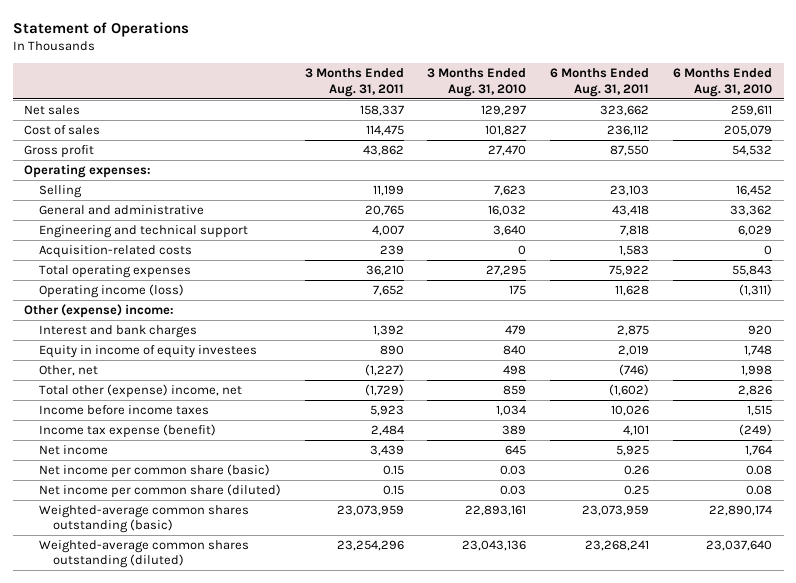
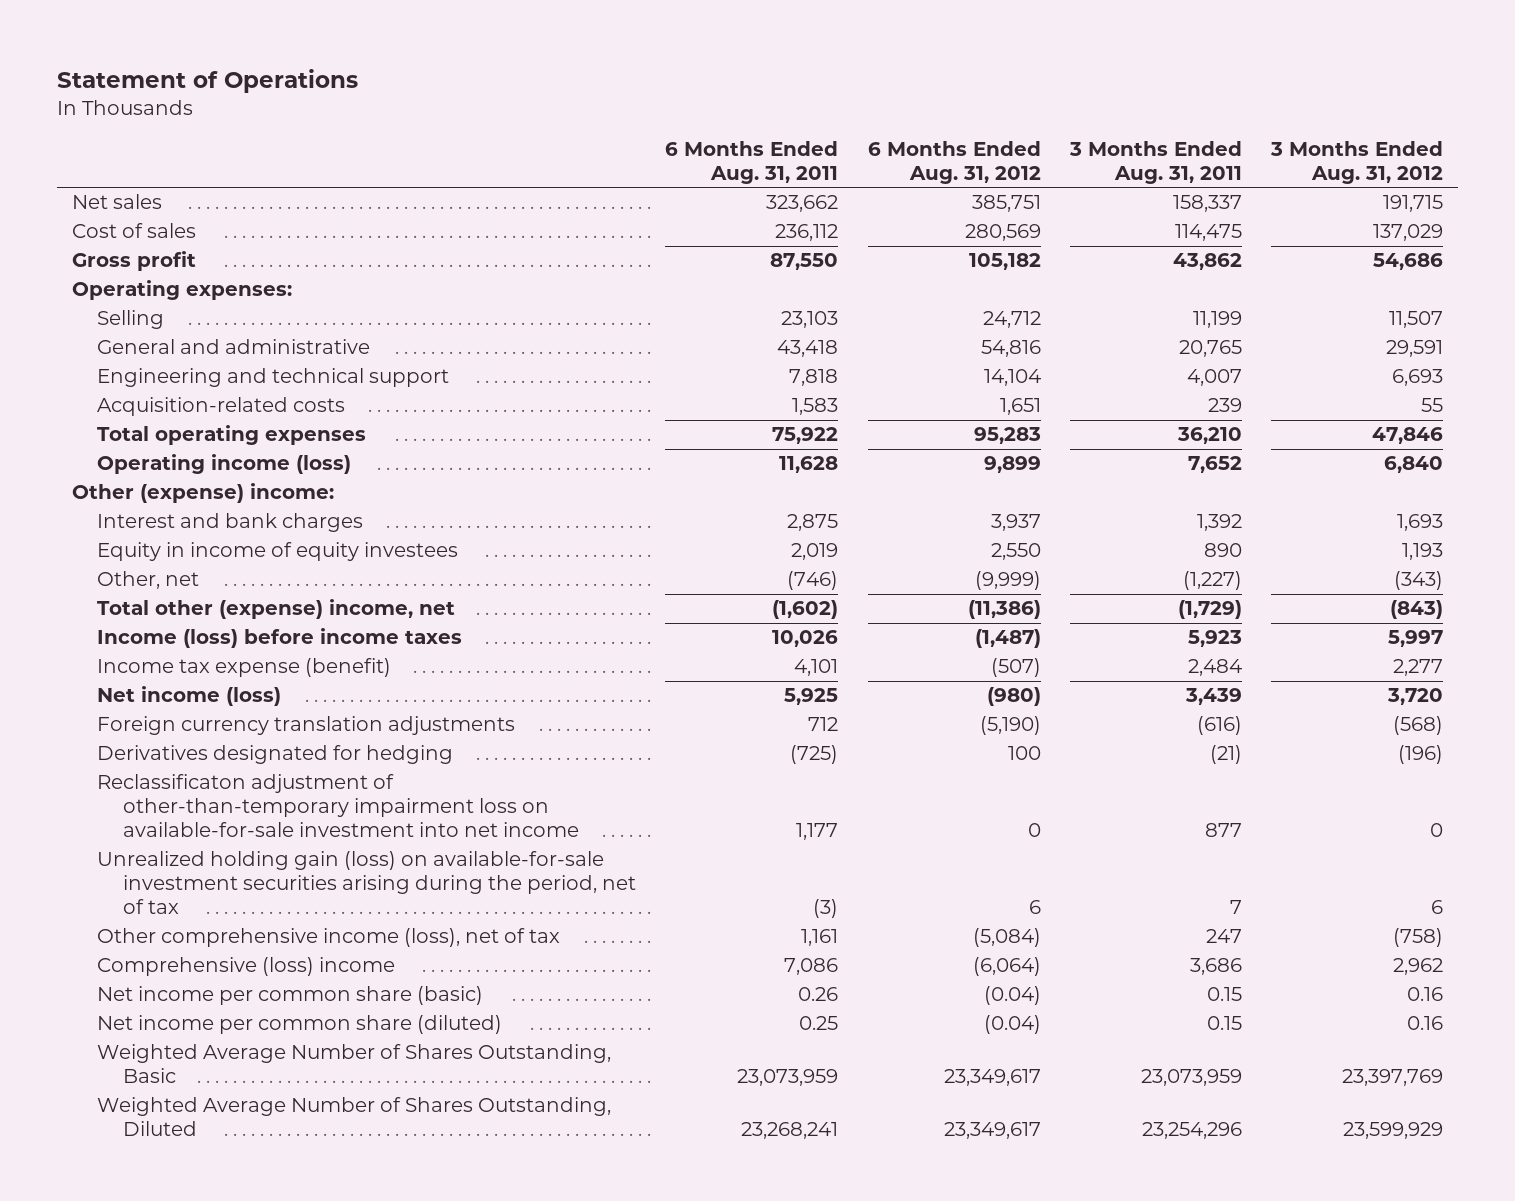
[427,68,527,97] 3 Months Ended Aug. 31, 2010 -> none
[672,68,772,97] 6 Months Ended Aug. 31, 2010 -> none
none -> [867,140,1041,184] 6 Months Ended Aug. 31, 2012
none -> [1270,140,1444,184] 3 Months Ended Aug. 31, 2012
[38,405,209,416] Income before income taxes -> [97,628,463,649] Income (loss) before income taxes
[38,445,108,456] Net income -> [97,686,282,707] Net income (loss)
none -> [97,716,516,736] Foreign currency translation adjustments
none -> [97,745,454,765] Derivatives designated for hedging
none -> [97,774,580,838] Reclassificaton adjustment of other-than-temporary impairment loss on available-for-sale investment into net income
none -> [97,851,637,915] Unrealized holding gain (loss) on available-for-sale investment securities arising during the period, net of tax
none -> [97,928,561,948] Other comprehensive income (loss), net of tax
none -> [97,957,396,977] Comprehensive (loss) income
[38,505,249,534] Weighted-average common shares outstanding (basic) -> [97,1044,612,1084] Weighted Average Number of Shares Outstanding, Basic
[38,540,249,569] Weighted-average common shares outstanding (diluted) -> [97,1097,612,1137] Weighted Average Number of Shares Outstanding, Diluted

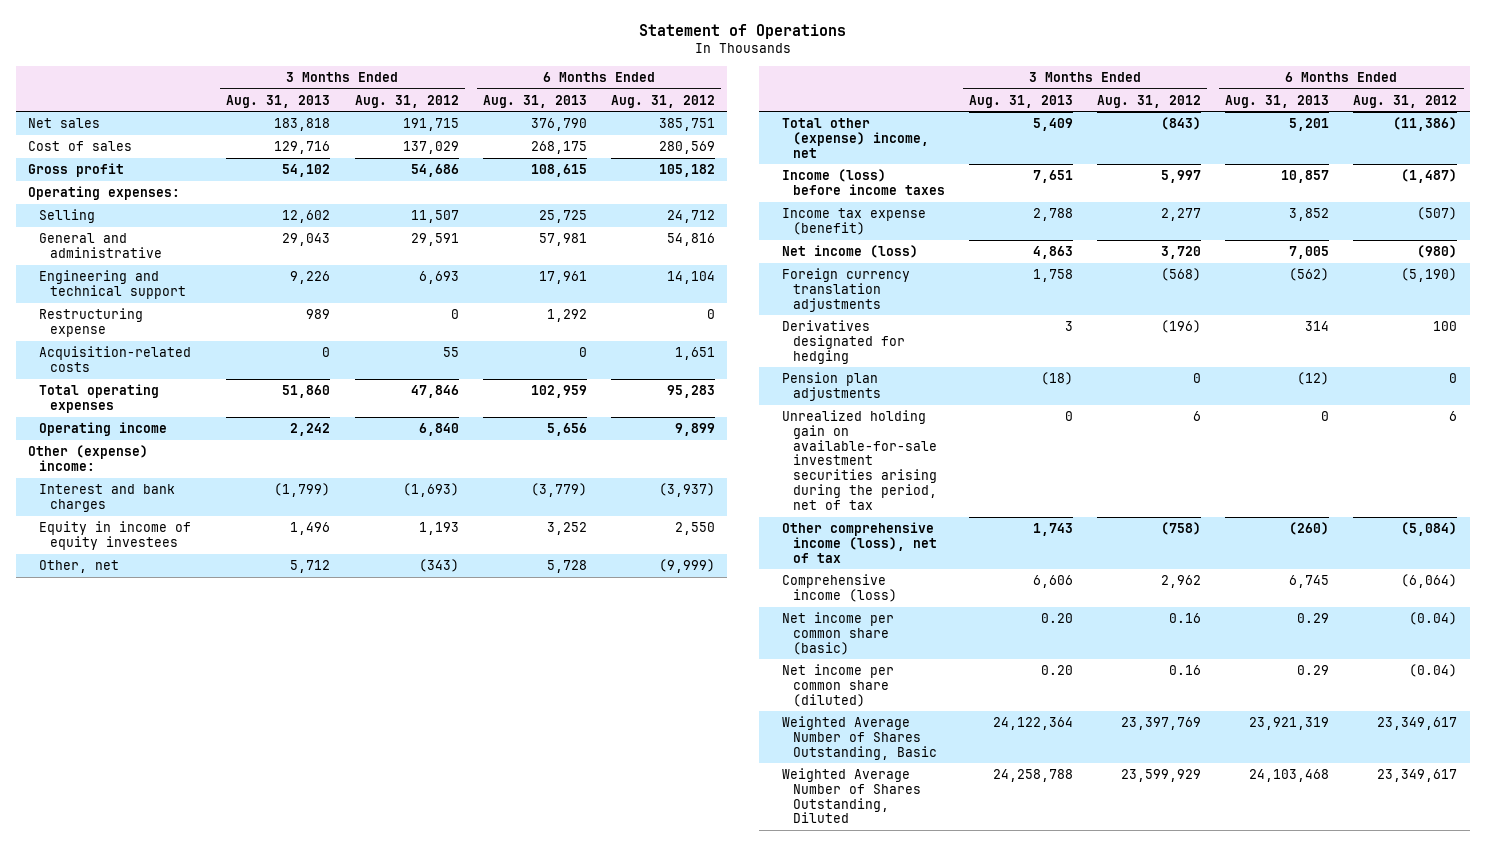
[665,140,839,184] 6 Months Ended Aug. 31, 2011 -> none
[1068,140,1242,184] 3 Months Ended Aug. 31, 2011 -> none
none -> [226,94,331,108] Aug. 31, 2013
none -> [482,94,587,108] Aug. 31, 2013
none -> [39,308,144,337] Restructuring expense
[97,454,352,475] Operating income (loss) -> [39,422,168,437] Operating income
[990,514,1041,532] 3,937 -> [659,483,716,498] (3,937)
[1397,514,1444,532] 1,693 -> [402,483,459,498] (1,693)
[97,774,580,838] Reclassificaton adjustment of other-than-temporary impairment loss on available-for-sale investment into net income -> none
none -> [781,372,881,401] Pension plan adjustments
[97,851,637,915] Unrealized holding gain (loss) on available-for-sale investment securities arising during the period, net of tax -> [781,410,937,510] Unrealized holding gain on available-for-sale investment securities arising during the period, net of tax
[97,957,396,977] Comprehensive (loss) income -> [781,574,897,602] Comprehensive income (loss)

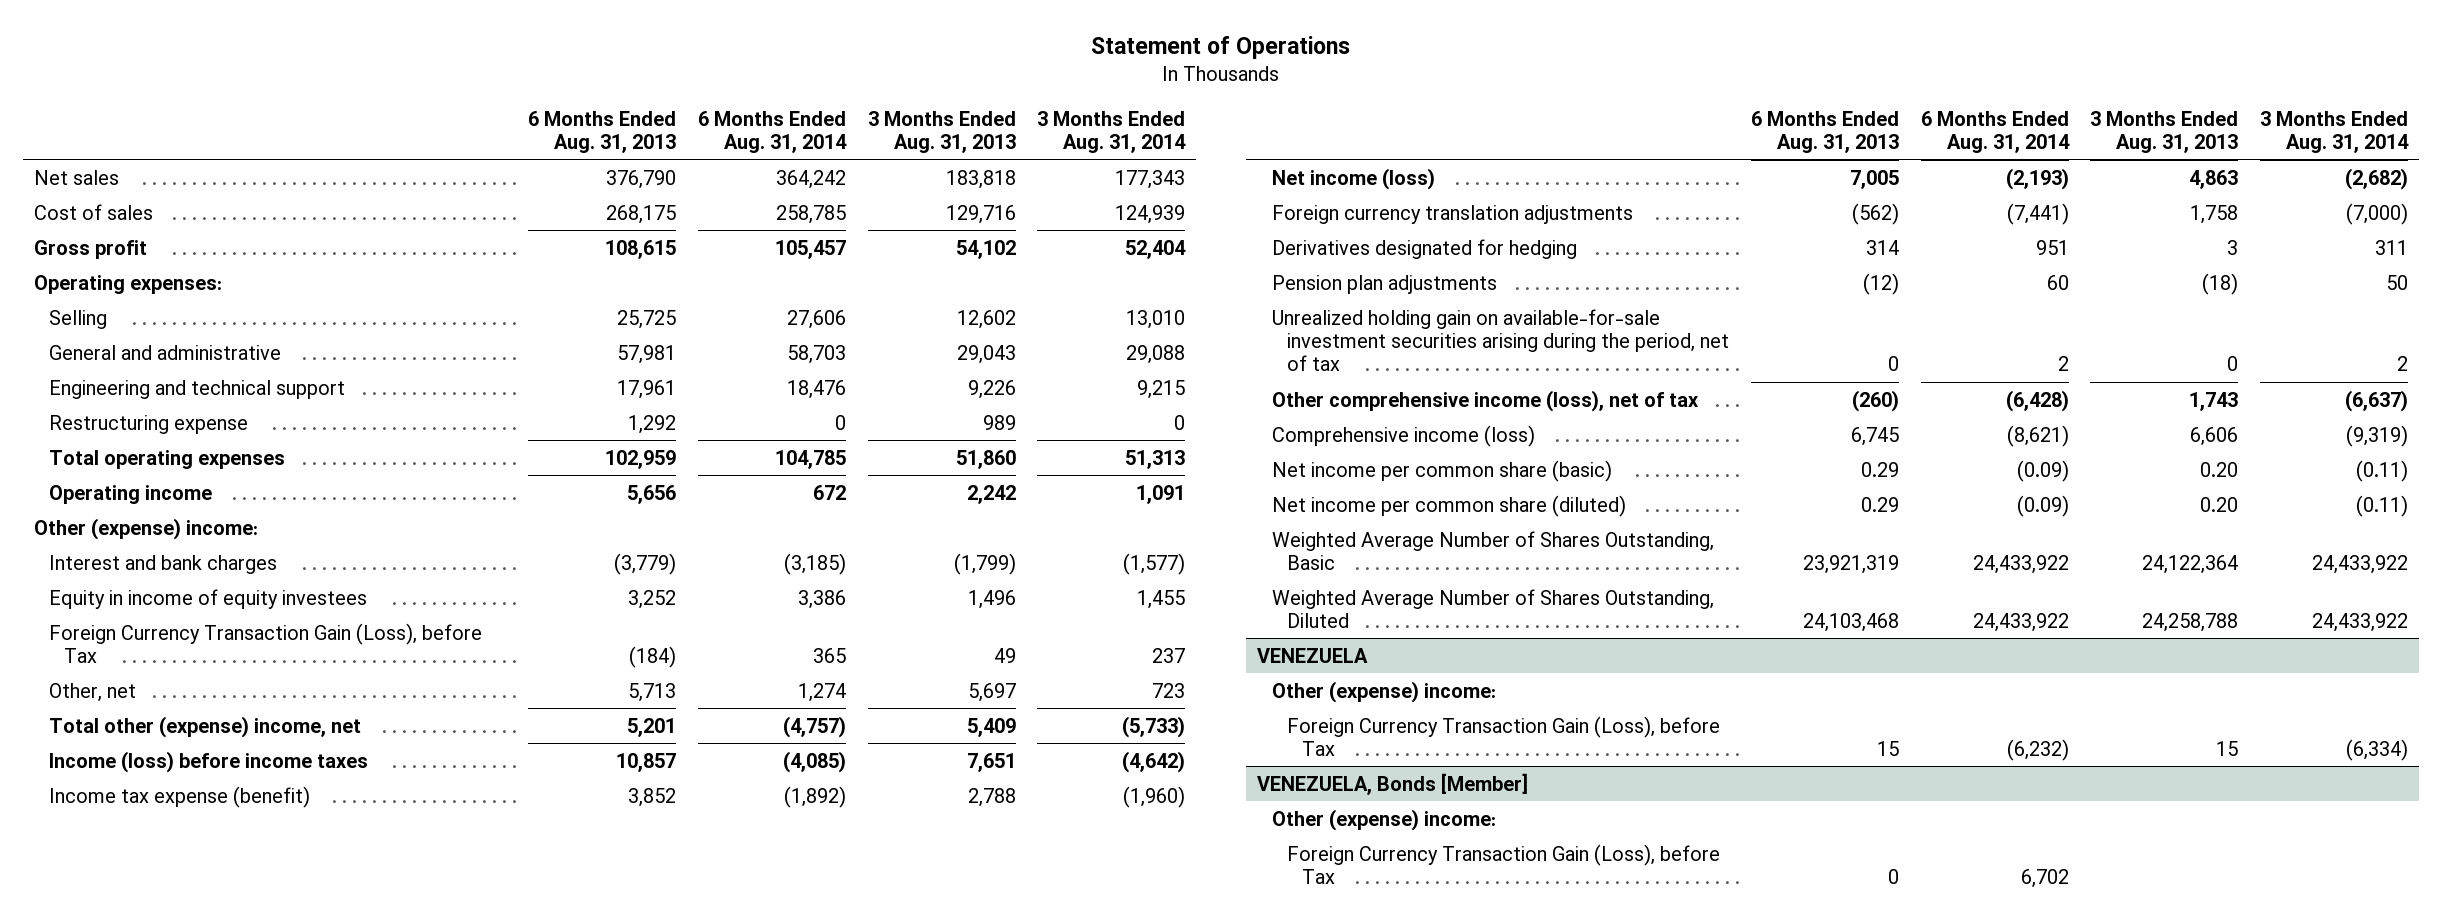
[354,94,459,108] Aug. 31, 2012 -> none
[611,94,716,108] Aug. 31, 2012 -> none
none -> [697,110,847,153] 6 Months Ended Aug. 31, 2014
none -> [1037,110,1187,153] 3 Months Ended Aug. 31, 2014
[39,346,192,372] Acquisition-related costs -> none
none -> [49,622,483,663] Foreign Currency Transaction Gain (Loss), before Tax
[290,560,331,574] 5,712 -> [967,682,1016,702] 5,697
[546,560,587,574] 5,728 -> [628,682,677,702] 5,713
none -> [1256,647,1368,663] VENEZUELA
none -> [1272,680,1497,703] Other (expense) income:
none -> [1287,715,1721,756] Foreign Currency Transaction Gain (Loss), before Tax
none -> [1256,772,1528,795] VENEZUELA, Bonds [Member]
none -> [1272,808,1497,831] Other (expense) income:
none -> [1287,843,1721,884] Foreign Currency Transaction Gain (Loss), before Tax

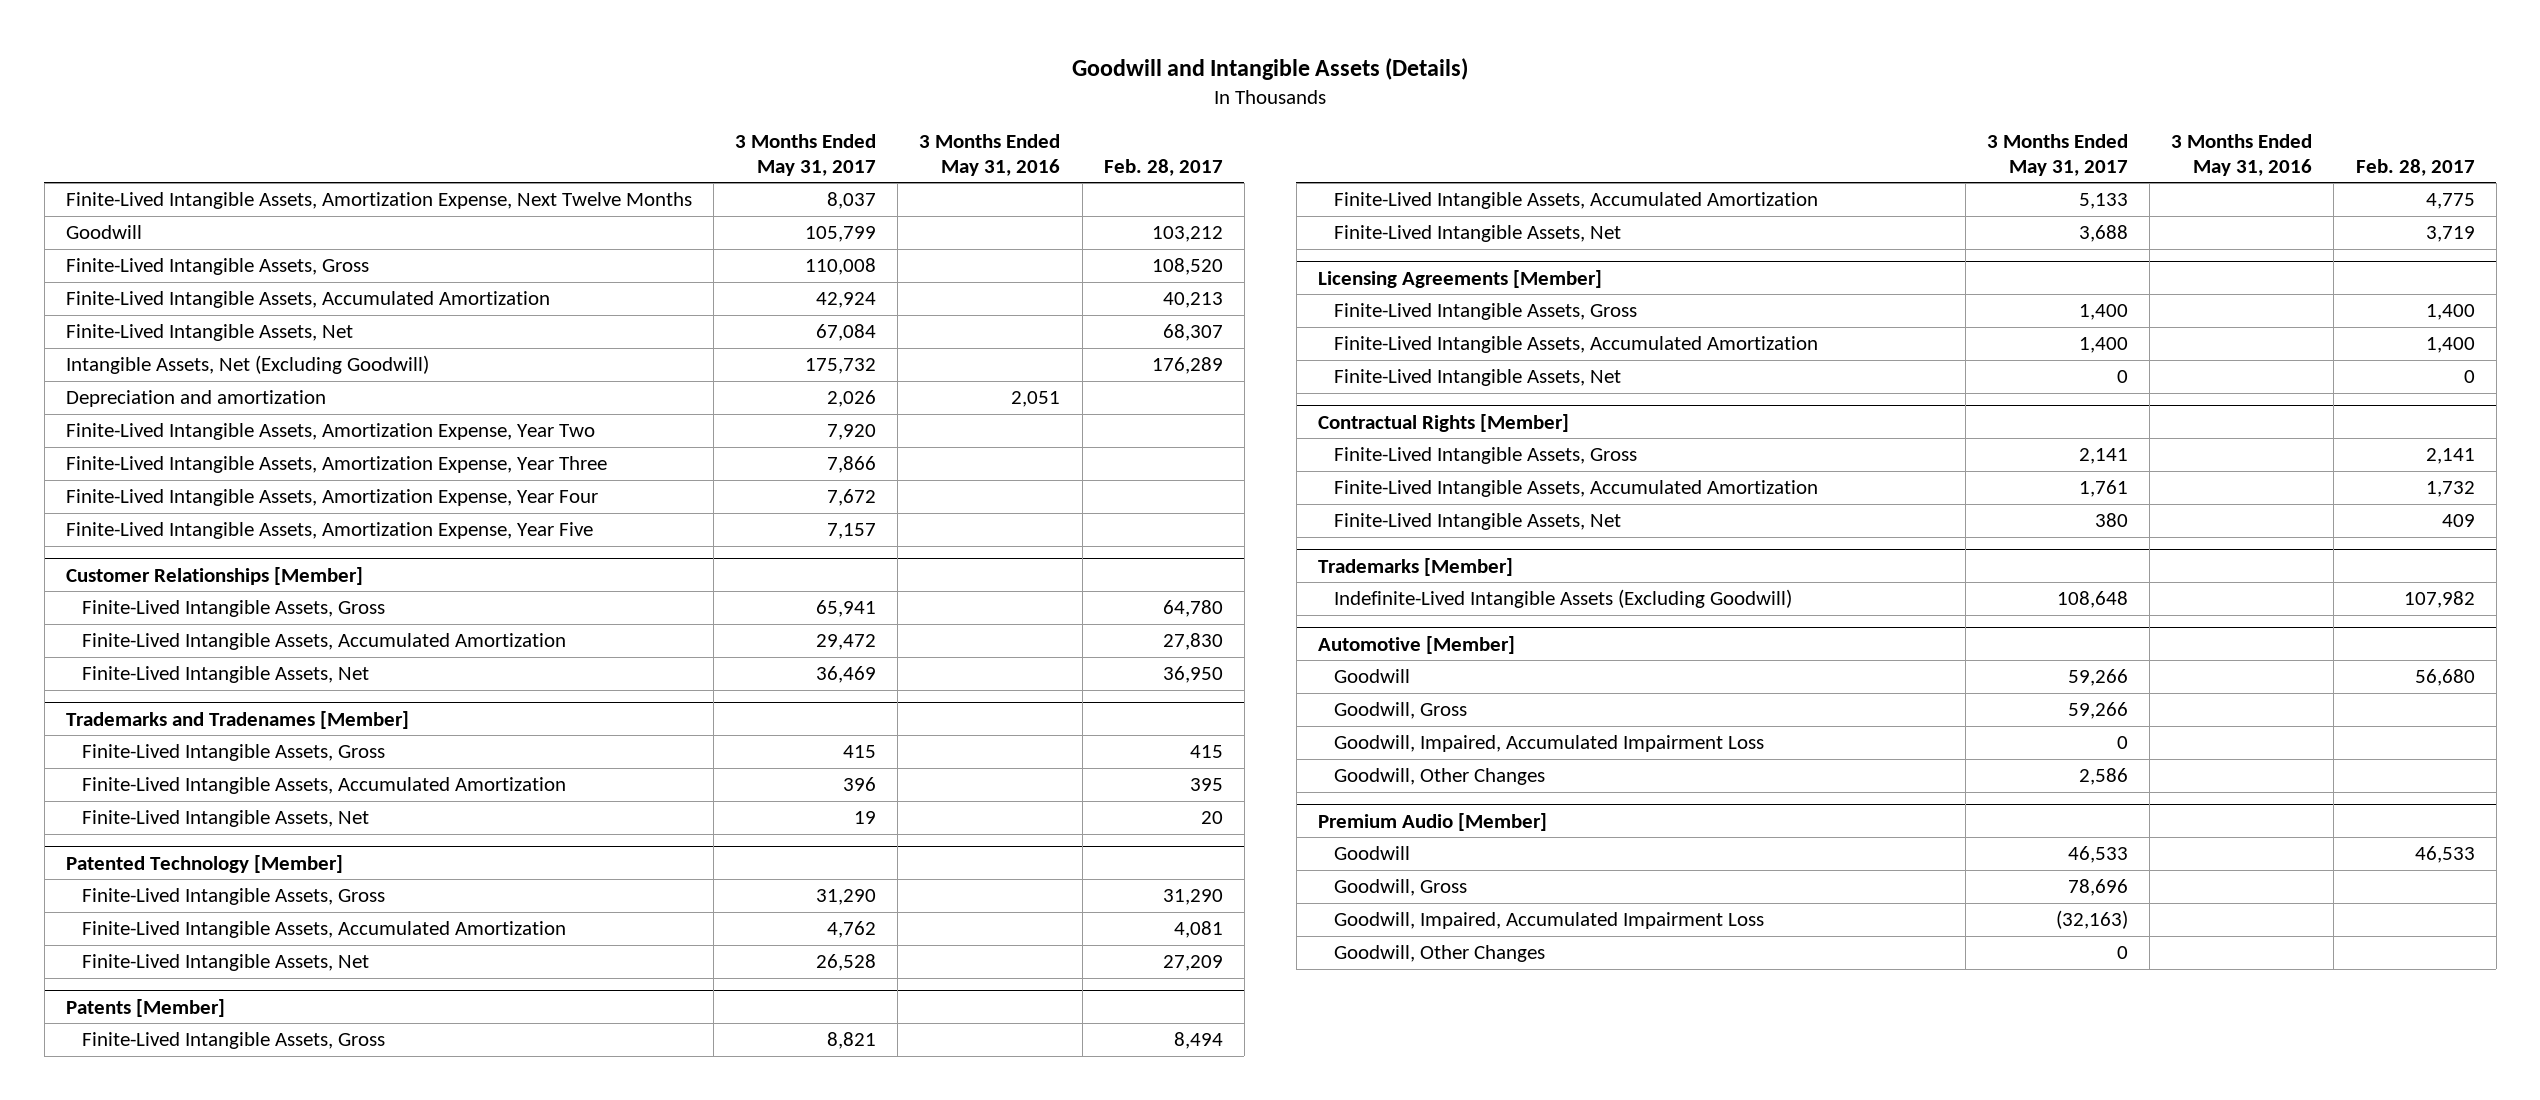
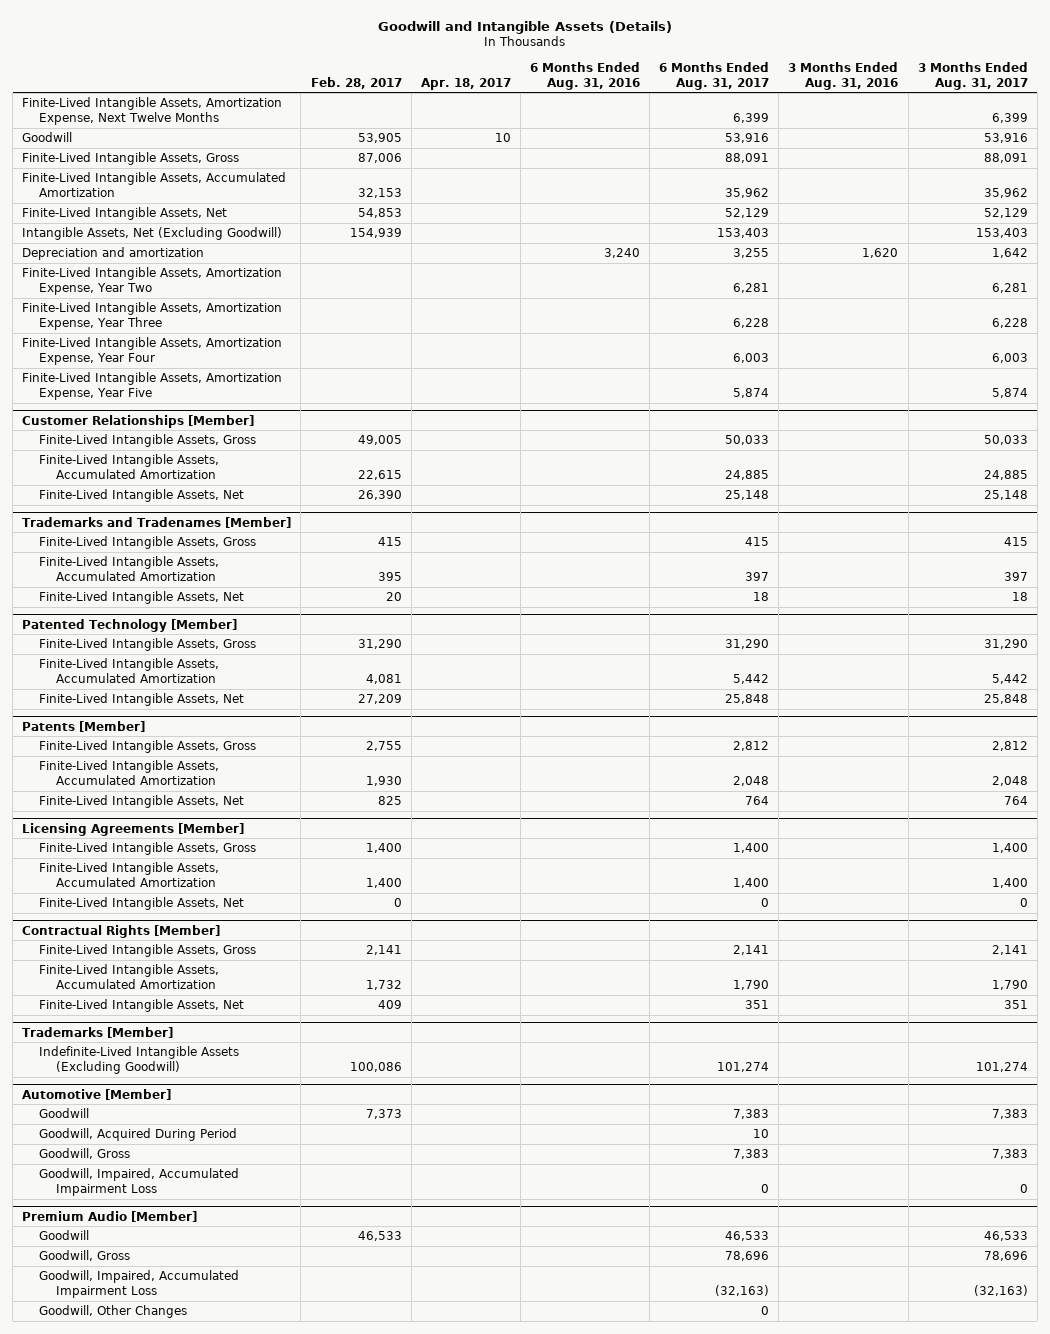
[735,134,877,176] 3 Months Ended May 31, 2017 -> none
[919,134,1061,176] 3 Months Ended May 31, 2016 -> none
none -> [420,77,511,90] Apr. 18, 2017
none -> [530,61,641,90] 6 Months Ended Aug. 31, 2016
none -> [659,61,770,90] 6 Months Ended Aug. 31, 2017
none -> [788,61,899,90] 3 Months Ended Aug. 31, 2016
none -> [917,61,1028,90] 3 Months Ended Aug. 31, 2017
[1151,226,1223,243] 103,212 -> [357,133,402,144] 53,905
[1151,258,1223,276] 108,520 -> [357,153,402,164] 87,006
[1162,292,1223,309] 40,213 -> [357,187,402,198] 32,153
[1162,324,1223,342] 68,307 -> [357,208,402,219] 54,853
[1151,357,1223,375] 176,289 -> [349,228,402,239] 154,939
[1162,600,1223,618] 64,780 -> [357,435,402,446] 49,005
[1162,633,1223,651] 27,830 -> [357,469,402,480] 22,615
[1162,666,1223,684] 36,950 -> [357,490,402,501] 26,390
[1173,1032,1223,1050] 8,494 -> [365,741,402,752] 2,755
[2425,193,2475,210] 4,775 -> [365,775,402,786] 1,930
[2425,226,2475,243] 3,719 -> [377,796,402,806] 825
[2403,591,2475,609] 107,982 -> [349,1061,402,1072] 100,086
[2414,669,2475,687] 56,680 -> [365,1109,402,1120] 7,373
none -> [39,1128,238,1142] Goodwill, Acquired During Period
[1334,768,1546,786] Goodwill, Other Changes -> none

